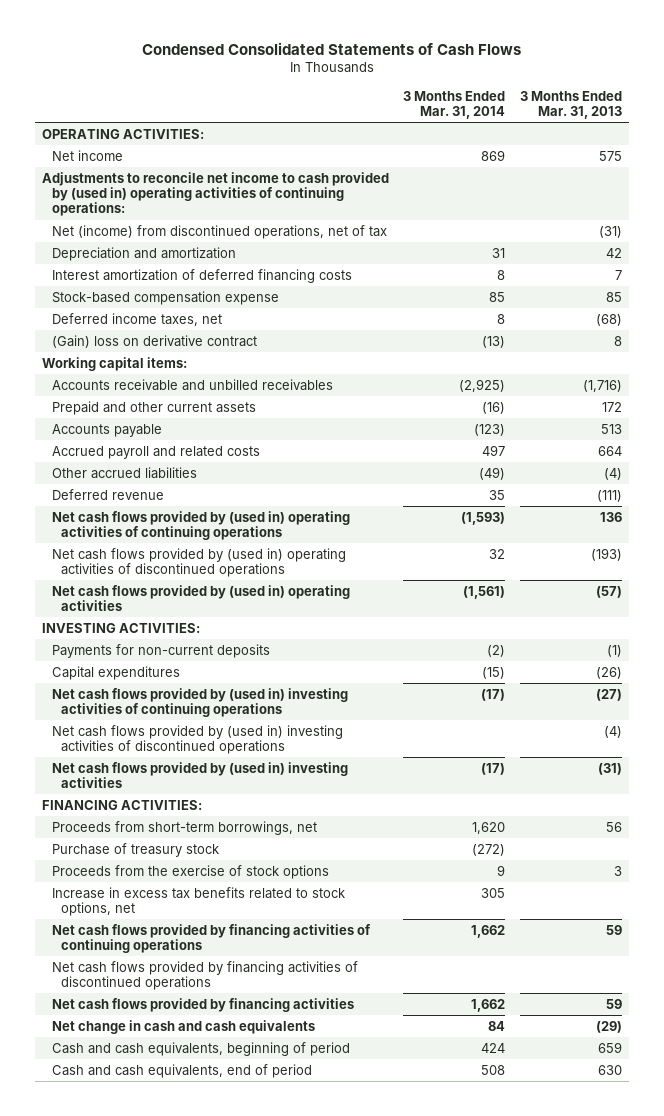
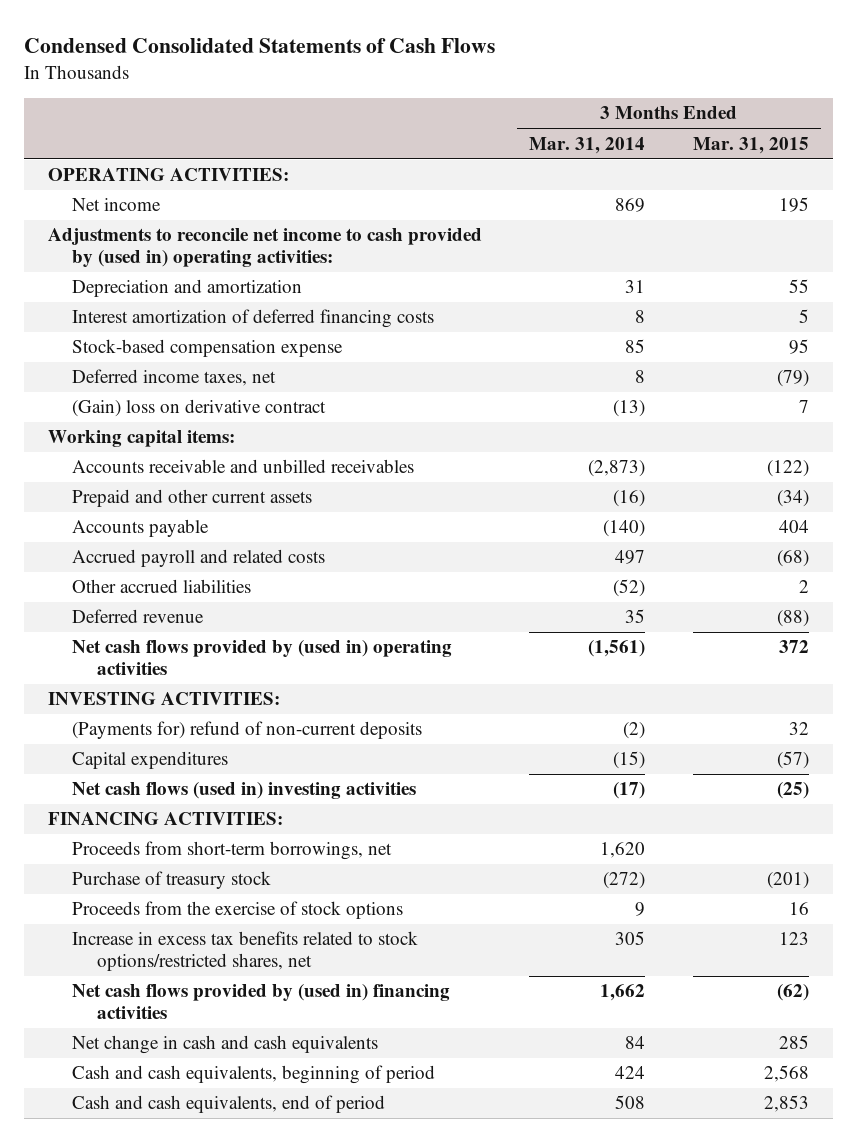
[519,90,622,119] 3 Months Ended Mar. 31, 2013 -> none
none -> [692,136,809,154] Mar. 31, 2015
[51,224,387,239] Net (income) from discontinued operations, net of tax -> none
[41,171,389,217] Adjustments to reconcile net income to cash provided by (used in) operating activities of continuing operations: -> [47,228,482,268] Adjustments to reconcile net income to cash provided by (used in) operating activities:
[459,378,506,392] (2,925) -> [588,460,646,478] (2,873)
[474,423,506,436] (123) -> [603,520,646,538] (140)
[479,466,506,480] (49) -> [613,579,646,598] (52)
[51,510,350,540] Net cash flows provided by (used in) operating activities of continuing operations -> none
[51,547,346,577] Net cash flows provided by (used in) operating activities of discontinued operations -> none
[51,643,270,658] Payments for non-current deposits -> [72,721,423,740] (Payments for) refund of non-current deposits
[51,724,343,754] Net cash flows provided by (used in) investing activities of discontinued operations -> none
[51,761,348,788] Net cash flows provided by (used in) investing activities -> none
[51,687,348,717] Net cash flows provided by (used in) investing activities of continuing operations -> [72,782,417,800] Net cash flows (used in) investing activities
[51,960,358,990] Net cash flows provided by financing activities of discontinued operations -> none
[51,997,354,1012] Net cash flows provided by financing activities -> none
[51,886,345,916] Increase in excess tax benefits related to stock options, net -> [72,931,419,972] Increase in excess tax benefits related to stock options/restricted shares, net
[51,923,371,953] Net cash flows provided by financing activities of continuing operations -> [72,984,451,1020] Net cash flows provided by (used in) financing activities

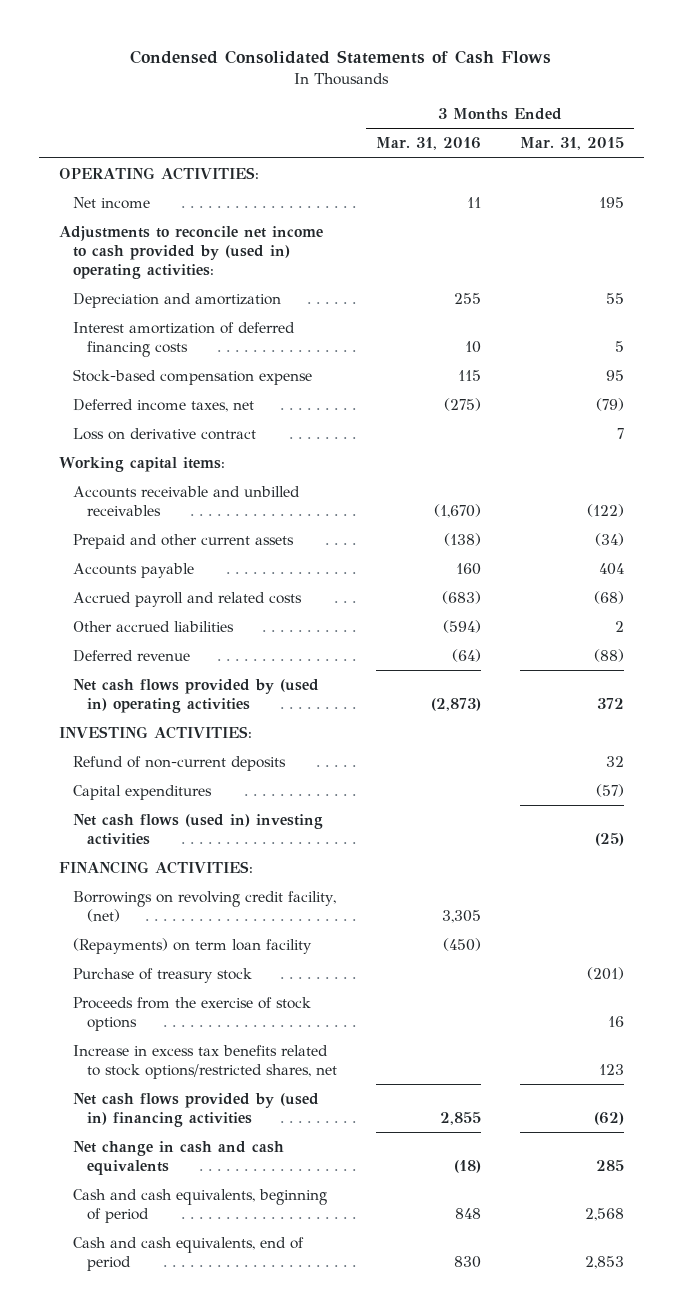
[529,136,646,154] Mar. 31, 2014 -> none
none -> [375,137,481,151] Mar. 31, 2016
[72,399,327,418] (Gain) loss on derivative contract -> [72,428,256,441] Loss on derivative contract
[72,721,423,740] (Payments for) refund of non-current deposits -> [72,756,286,772] Refund of non-current deposits
[72,841,393,861] Proceeds from short-term borrowings, net -> none
none -> [72,891,336,922] Borrowings on revolving credit facility, (net)
none -> [72,938,312,955] (Repayments) on term loan facility

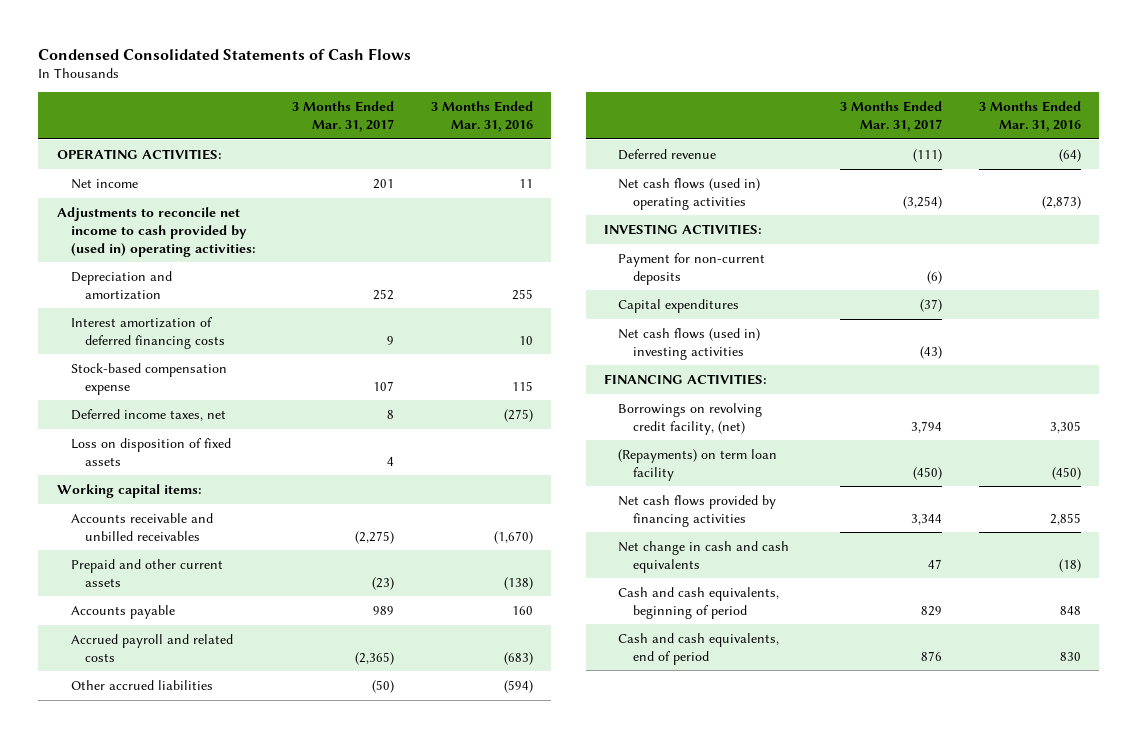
[520,137,625,151] Mar. 31, 2015 -> none
none -> [292,100,395,132] 3 Months Ended Mar. 31, 2017
[72,428,256,441] Loss on derivative contract -> none
none -> [70,437,231,466] Loss on disposition of fixed assets
[72,679,319,713] Net cash flows provided by (used in) operating activities -> [618,177,761,210] Net cash flows (used in) operating activities
[72,756,286,772] Refund of non-current deposits -> [618,252,766,285] Payment for non-current deposits
[72,968,252,984] Purchase of treasury stock -> none
[72,997,311,1031] Proceeds from the exercise of stock options -> none
[72,1045,337,1079] Increase in excess tax benefits related to stock options/restricted shares, net -> none
[72,1093,319,1127] Net cash flows provided by (used in) financing activities -> [618,494,777,527] Net cash flows provided by financing activities

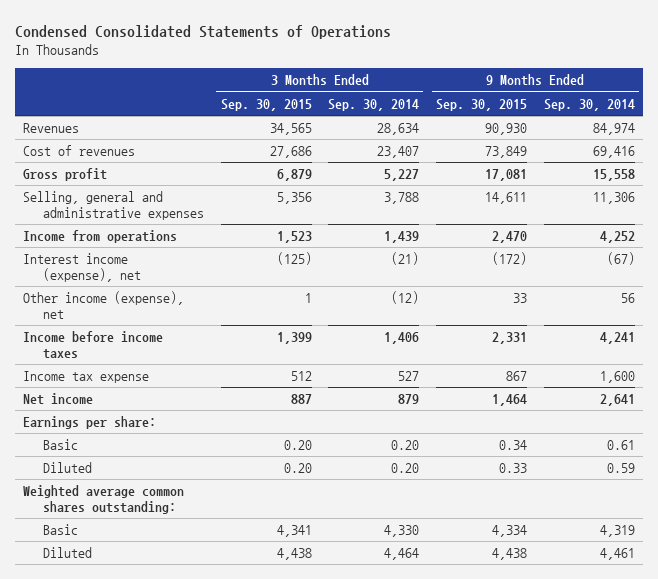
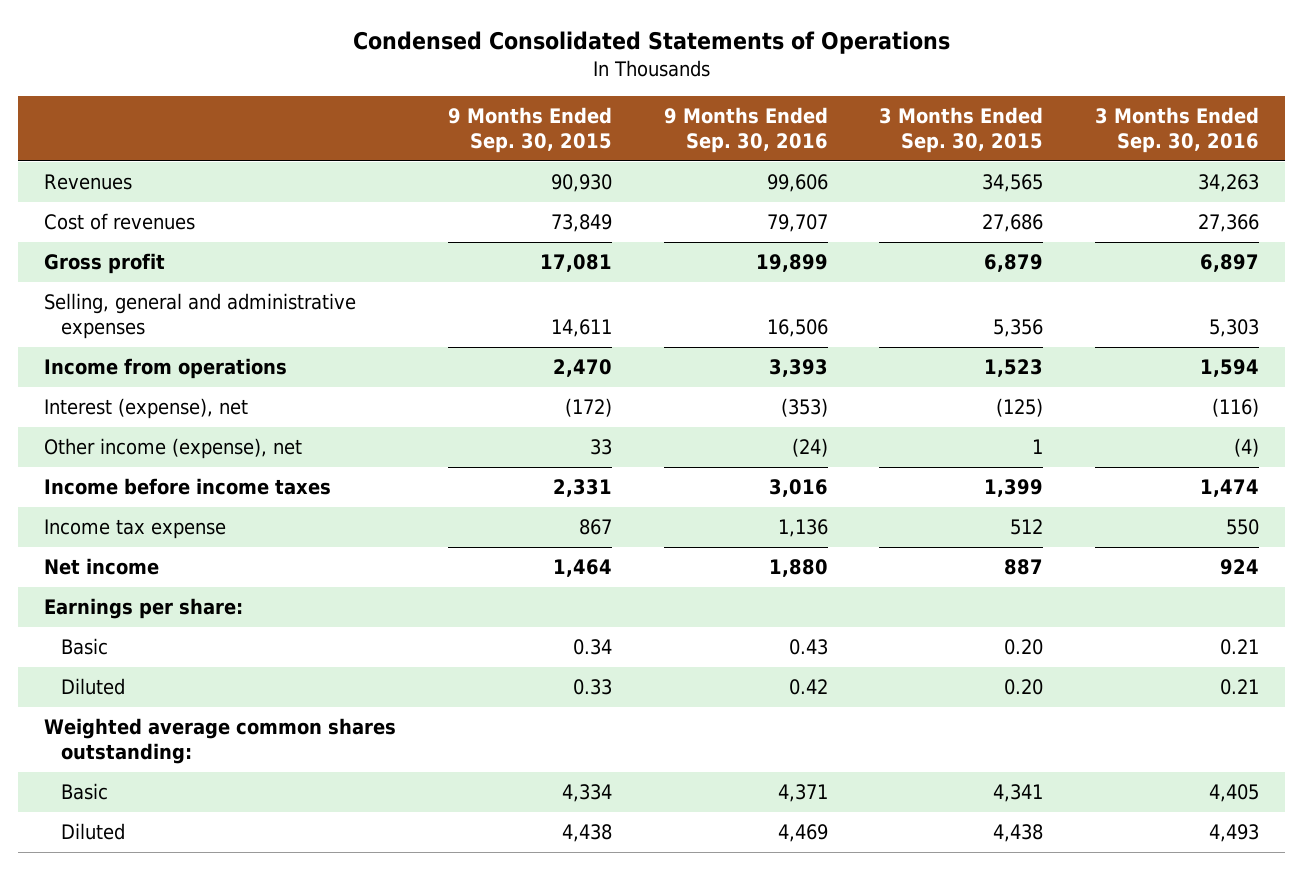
[328,98,420,111] Sep. 30, 2014 -> none
[543,98,635,111] Sep. 30, 2014 -> none
none -> [663,106,828,153] 9 Months Ended Sep. 30, 2016
none -> [1095,106,1260,153] 3 Months Ended Sep. 30, 2016
[23,253,141,282] Interest income (expense), net -> [44,398,249,420] Interest (expense), net

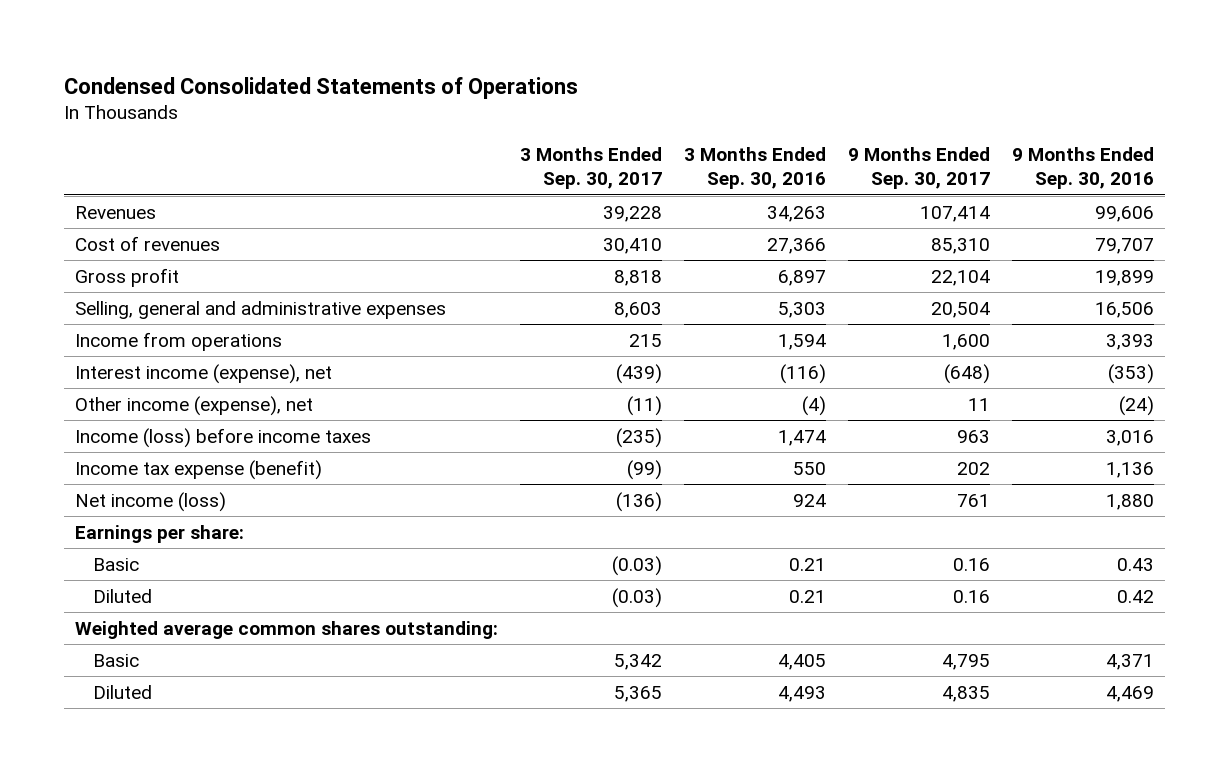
[447,106,612,153] 9 Months Ended Sep. 30, 2015 -> none
[879,106,1044,153] 3 Months Ended Sep. 30, 2015 -> none
none -> [519,147,662,190] 3 Months Ended Sep. 30, 2017
none -> [847,147,990,190] 9 Months Ended Sep. 30, 2017
[44,398,249,420] Interest (expense), net -> [75,363,333,384] Interest income (expense), net
[44,478,332,496] Income before income taxes -> [75,427,372,448] Income (loss) before income taxes
[44,519,227,540] Income tax expense -> [75,459,323,480] Income tax expense (benefit)
[44,558,160,576] Net income -> [75,491,227,512] Net income (loss)

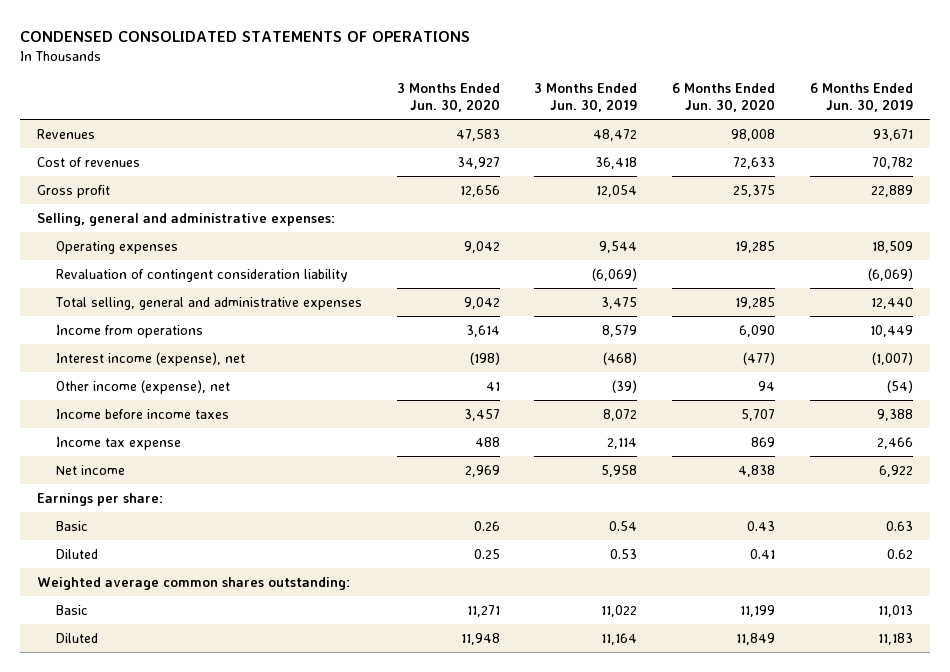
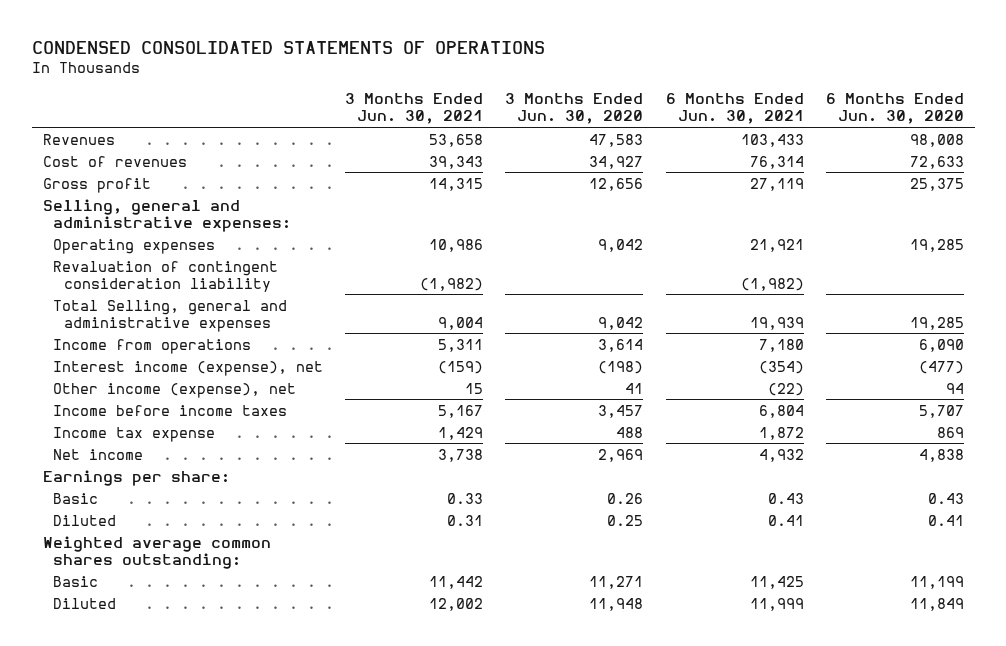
[534,83,638,113] 3 Months Ended Jun. 30, 2019 -> none
[809,83,913,113] 6 Months Ended Jun. 30, 2019 -> none
none -> [345,93,484,125] 3 Months Ended Jun. 30, 2021
none -> [665,93,804,125] 6 Months Ended Jun. 30, 2021
[55,296,363,310] Total selling, general and administrative expenses -> [53,299,288,332] Total Selling, general and administrative expenses

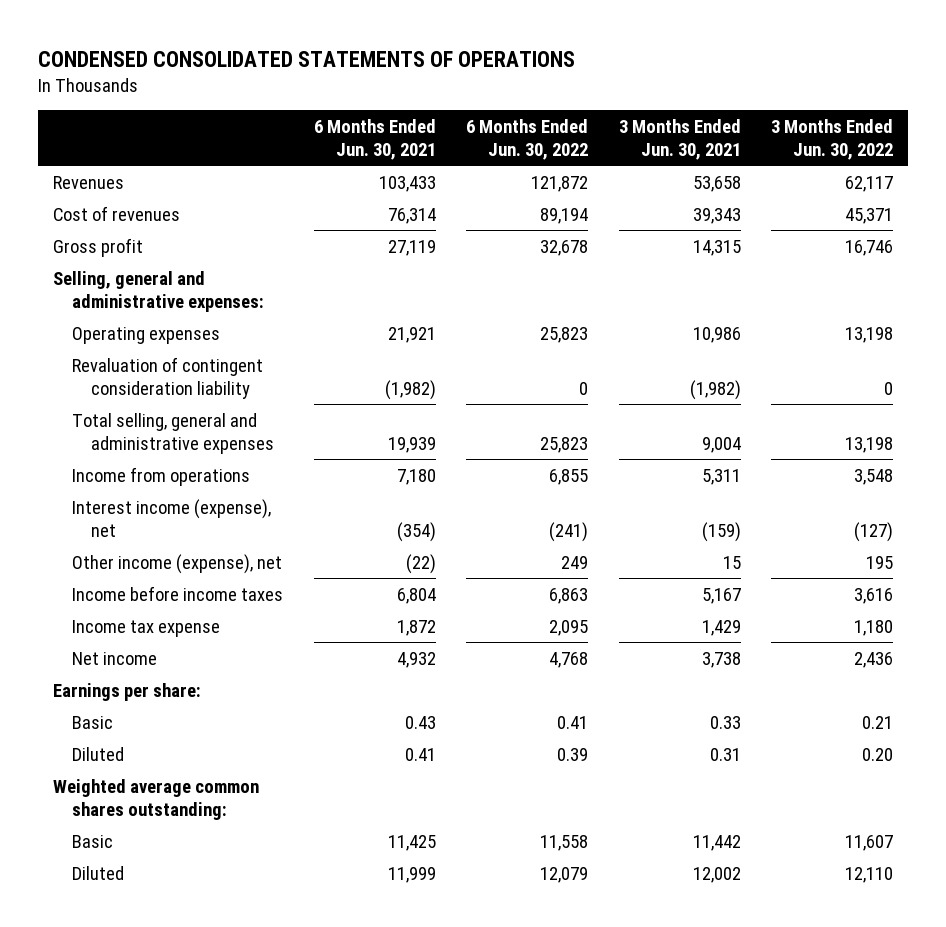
[505,93,644,125] 3 Months Ended Jun. 30, 2020 -> none
[825,93,964,125] 6 Months Ended Jun. 30, 2020 -> none
none -> [466,118,589,160] 6 Months Ended Jun. 30, 2022
none -> [771,118,894,160] 3 Months Ended Jun. 30, 2022
[53,299,288,332] Total Selling, general and administrative expenses -> [72,412,274,454] Total selling, general and administrative expenses

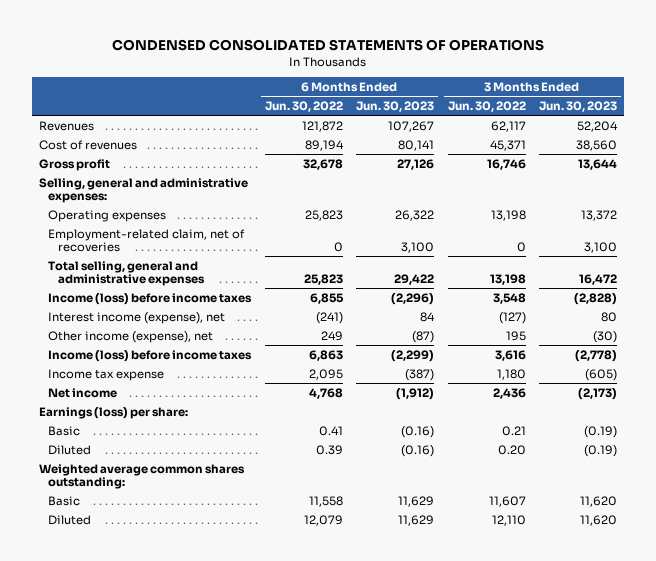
[313,118,436,160] 6 Months Ended Jun. 30, 2021 -> none
[618,118,741,160] 3 Months Ended Jun. 30, 2021 -> none
none -> [356,100,435,112] Jun. 30, 2023
none -> [539,100,618,112] Jun. 30, 2023
[72,356,264,399] Revaluation of contingent consideration liability -> none
none -> [48,228,246,253] Employment-related claim, net of recoveries
[72,466,251,486] Income from operations -> [48,292,253,305] Income (loss) before income taxes
[72,585,284,601] Income before income taxes -> [48,349,253,362] Income (loss) before income taxes
[53,682,202,701] Earnings per share: -> [38,406,188,419] Earnings (loss) per share:

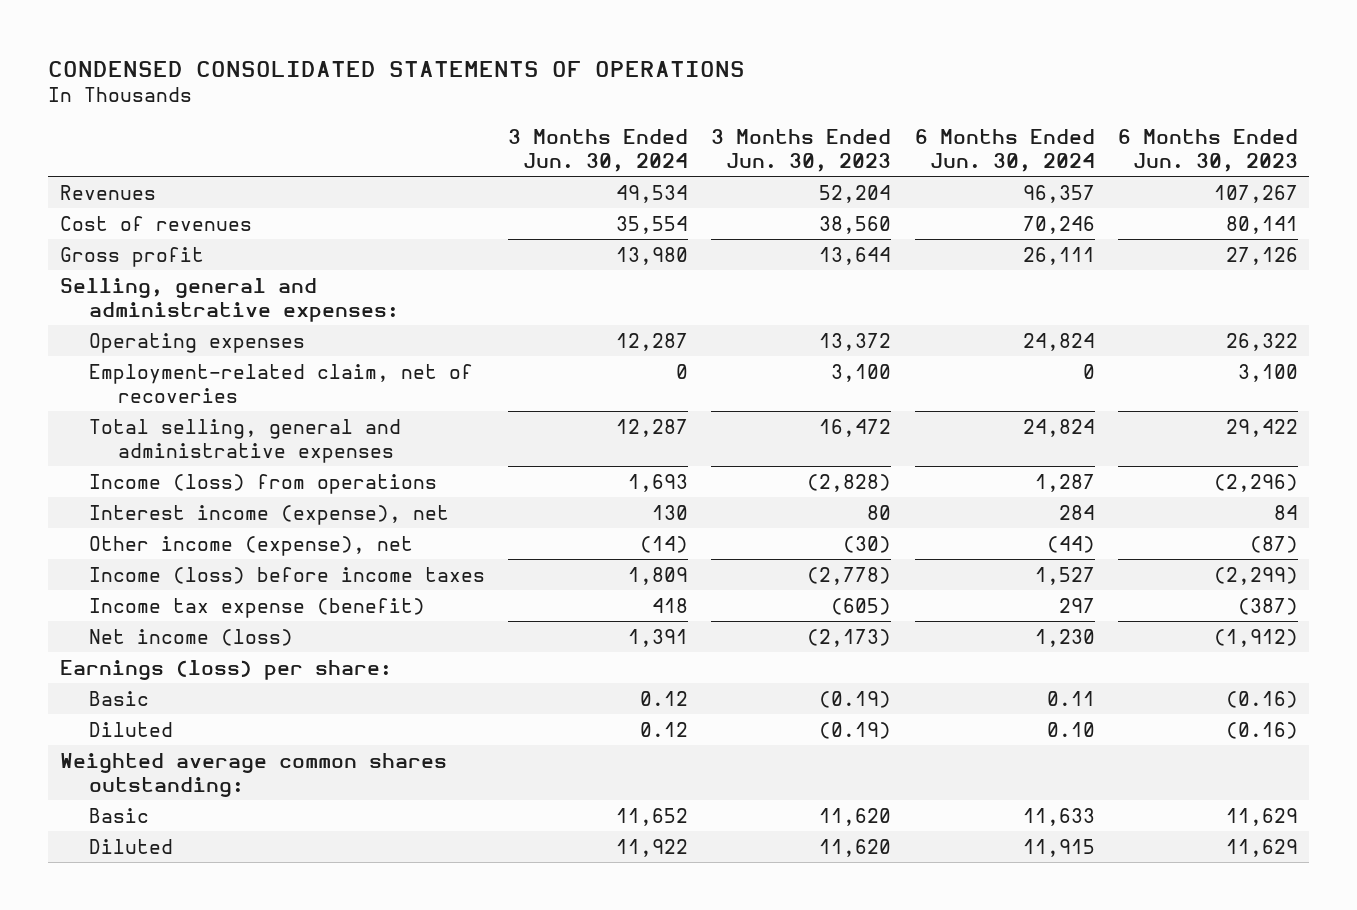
[264,100,343,112] Jun. 30, 2022 -> none
[447,100,526,112] Jun. 30, 2022 -> none
none -> [508,128,689,173] 3 Months Ended Jun. 30, 2024
none -> [914,128,1095,173] 6 Months Ended Jun. 30, 2024
[48,292,253,305] Income (loss) before income taxes -> [88,473,437,494] Income (loss) from operations
[48,368,165,381] Income tax expense -> [88,597,425,618] Income tax expense (benefit)
[48,387,118,398] Net income -> [88,628,293,646] Net income (loss)

